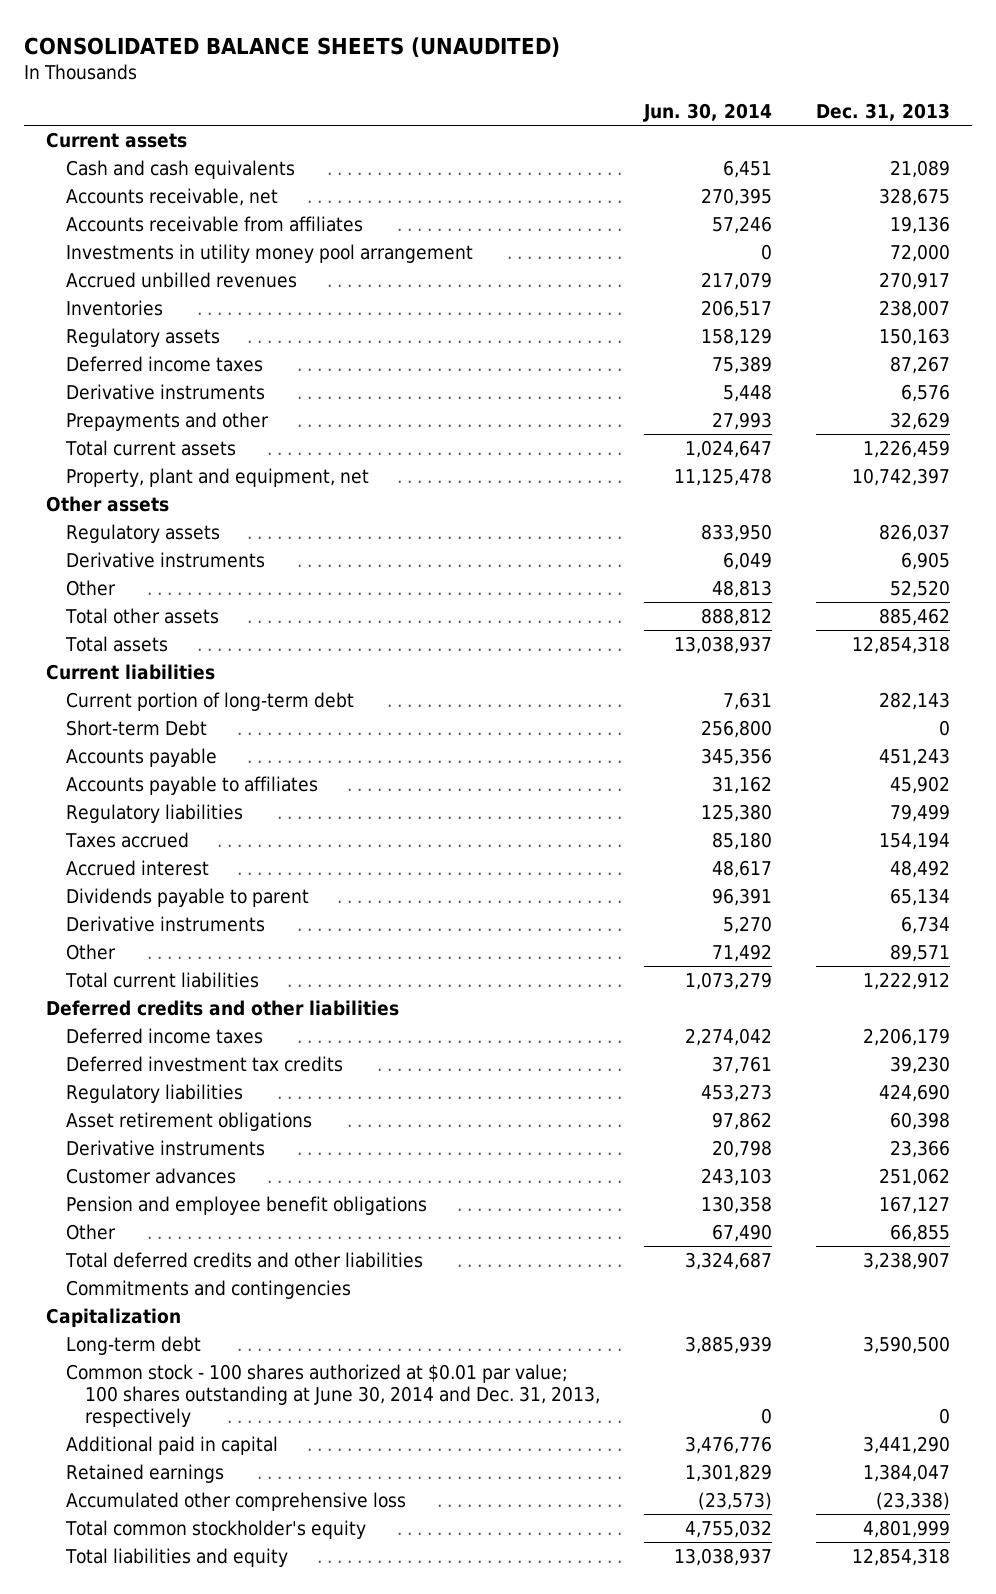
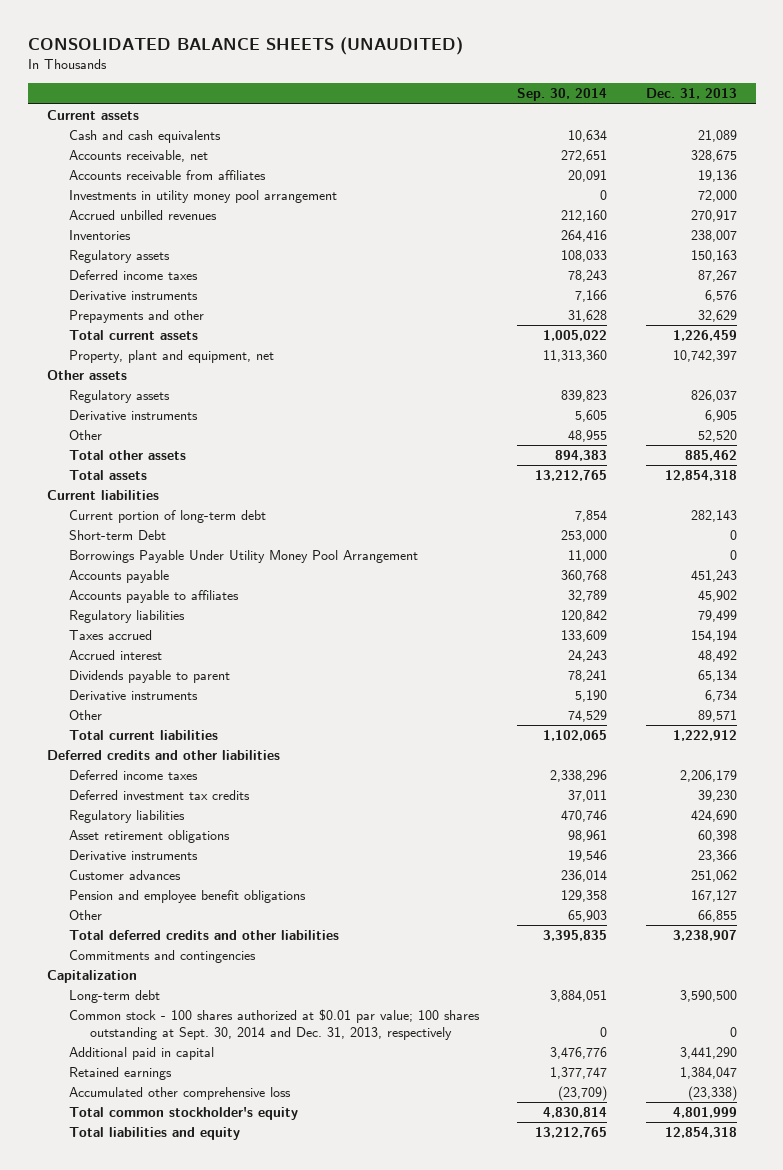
[642,103,772,123] Jun. 30, 2014 -> none
none -> [517,88,608,102] Sep. 30, 2014
none -> [68,550,418,564] Borrowings Payable Under Utility Money Pool Arrangement
[65,1363,601,1427] Common stock - 100 shares authorized at $0.01 par value; 100 shares outstanding at June 30, 2014 and Dec. 31, 2013, respectively -> [68,1009,480,1041] Common stock - 100 shares authorized at $0.01 par value; 100 shares outstanding at Sept. 30, 2014 and Dec. 31, 2013, respectively

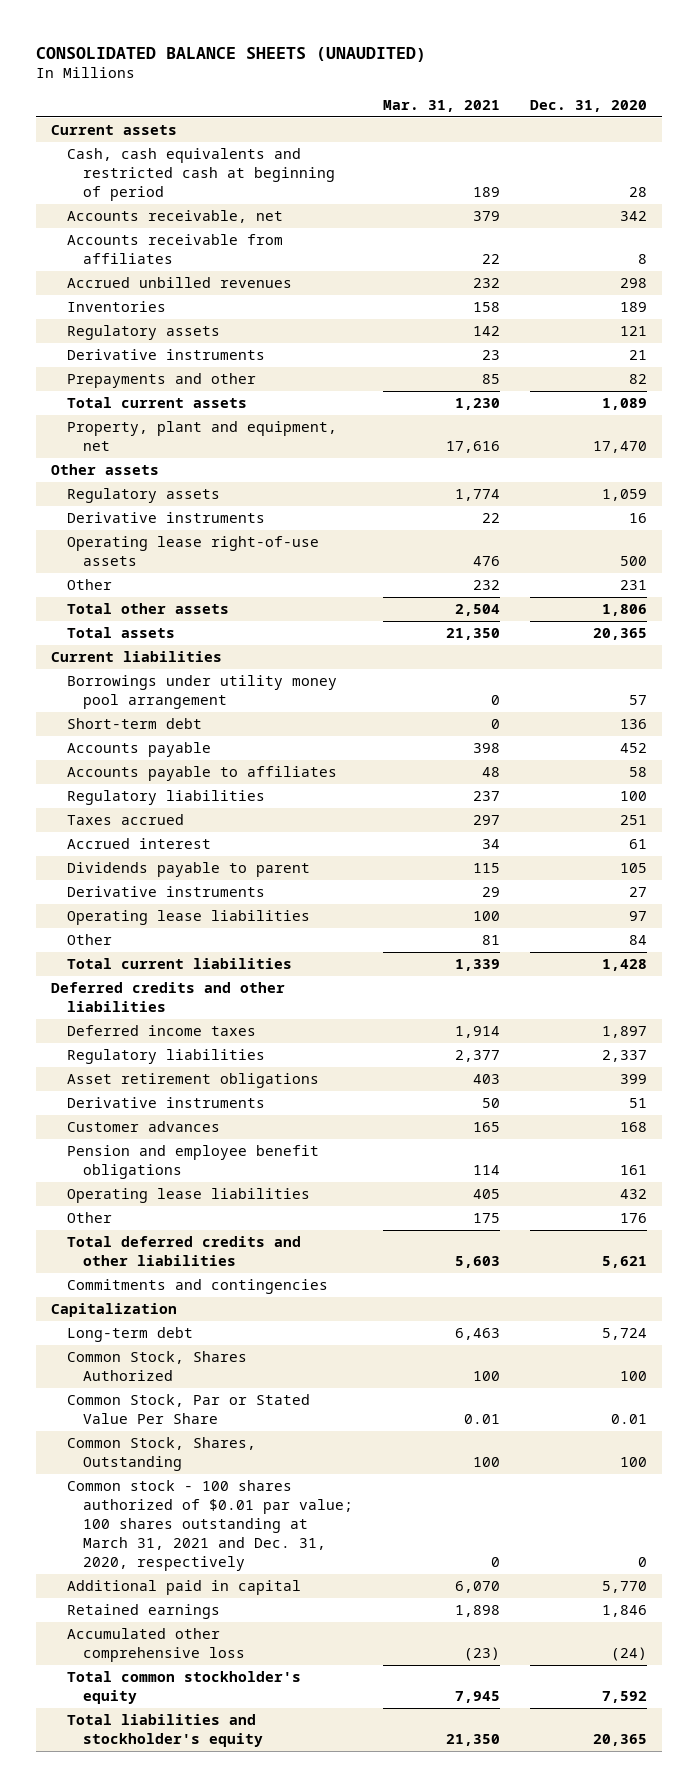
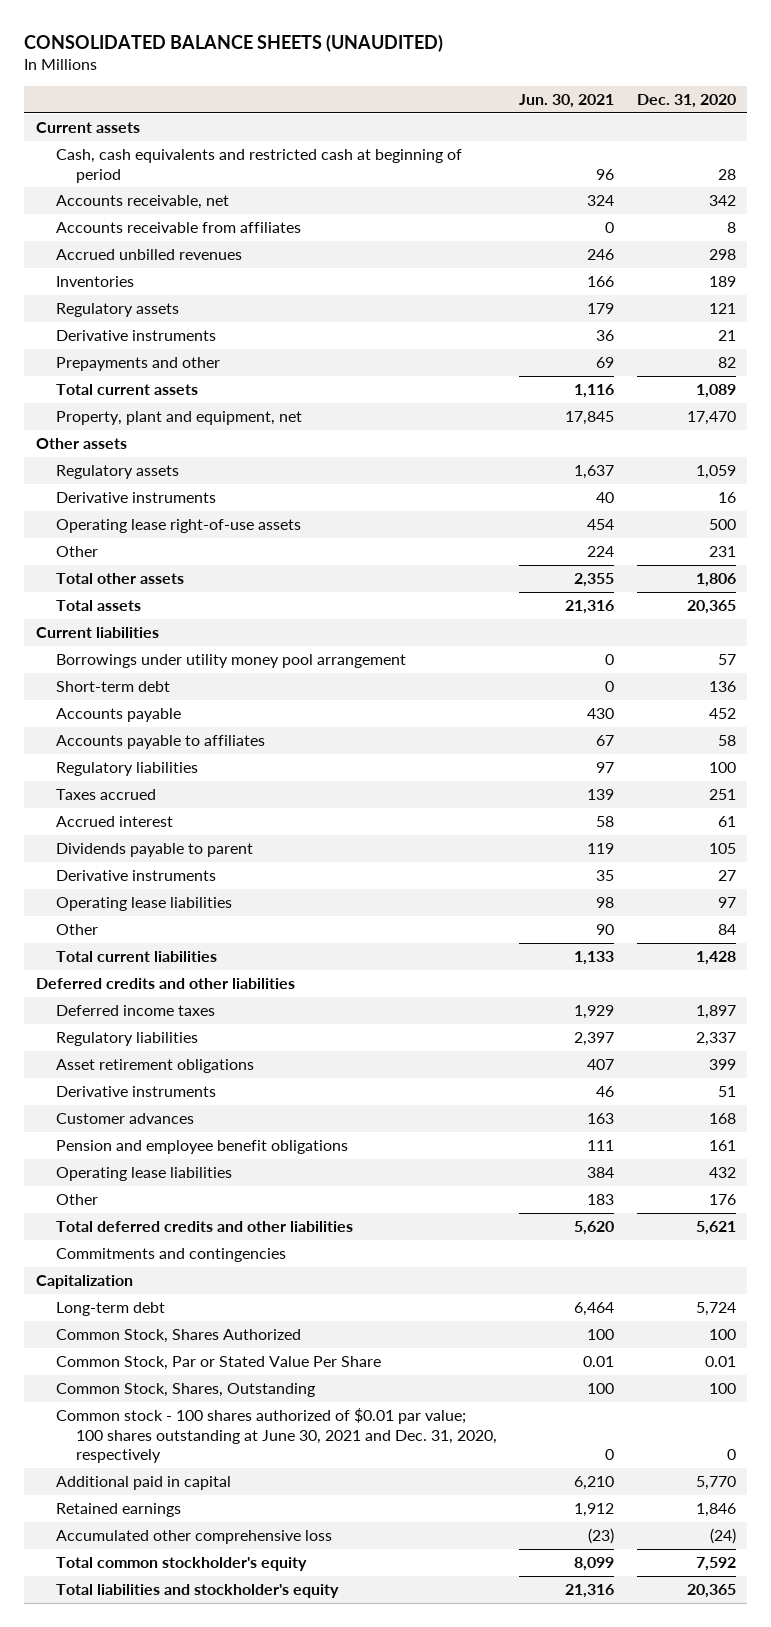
[383,99,501,112] Mar. 31, 2021 -> none
none -> [519,93,615,108] Jun. 30, 2021
[67,1480,354,1571] Common stock - 100 shares authorized of $0.01 par value; 100 shares outstanding at March 31, 2021 and Dec. 31, 2020, respectively -> [55,1408,498,1464] Common stock - 100 shares authorized of $0.01 par value; 100 shares outstanding at June 30, 2021 and Dec. 31, 2020, respectively

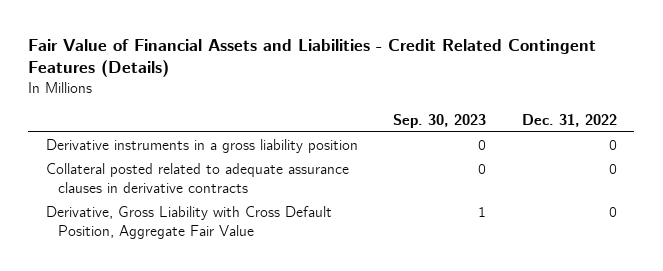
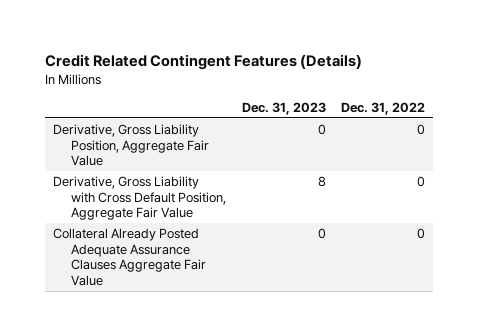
[28,38,597,78] Fair Value of Financial Assets and Liabilities - Credit Related Contingent Features (Details) -> [45,53,363,70] Credit Related Contingent Features (Details)
[393,113,487,128] Sep. 30, 2023 -> none
none -> [241,102,326,116] Dec. 31, 2023
[45,163,349,194] Collateral posted related to adequate assurance clauses in derivative contracts -> none
[45,139,358,154] Derivative instruments in a gross liability position -> [53,124,209,167] Derivative, Gross Liability Position, Aggregate Fair Value
none -> [53,228,206,287] Collateral Already Posted Adequate Assurance Clauses Aggregate Fair Value

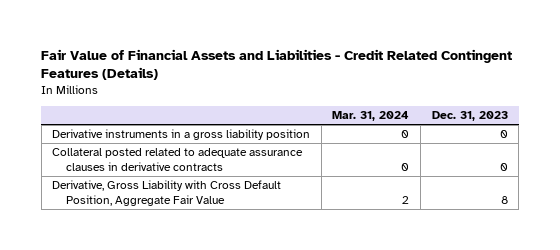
[45,53,363,70] Credit Related Contingent Features (Details) -> [41,48,513,81] Fair Value of Financial Assets and Liabilities - Credit Related Contingent Features (Details)
[341,102,426,116] Dec. 31, 2022 -> none
none -> [332,111,410,122] Mar. 31, 2024
[53,124,209,167] Derivative, Gross Liability Position, Aggregate Fair Value -> [52,129,311,141] Derivative instruments in a gross liability position
none -> [52,148,304,172] Collateral posted related to adequate assurance clauses in derivative contracts
[53,228,206,287] Collateral Already Posted Adequate Assurance Clauses Aggregate Fair Value -> none

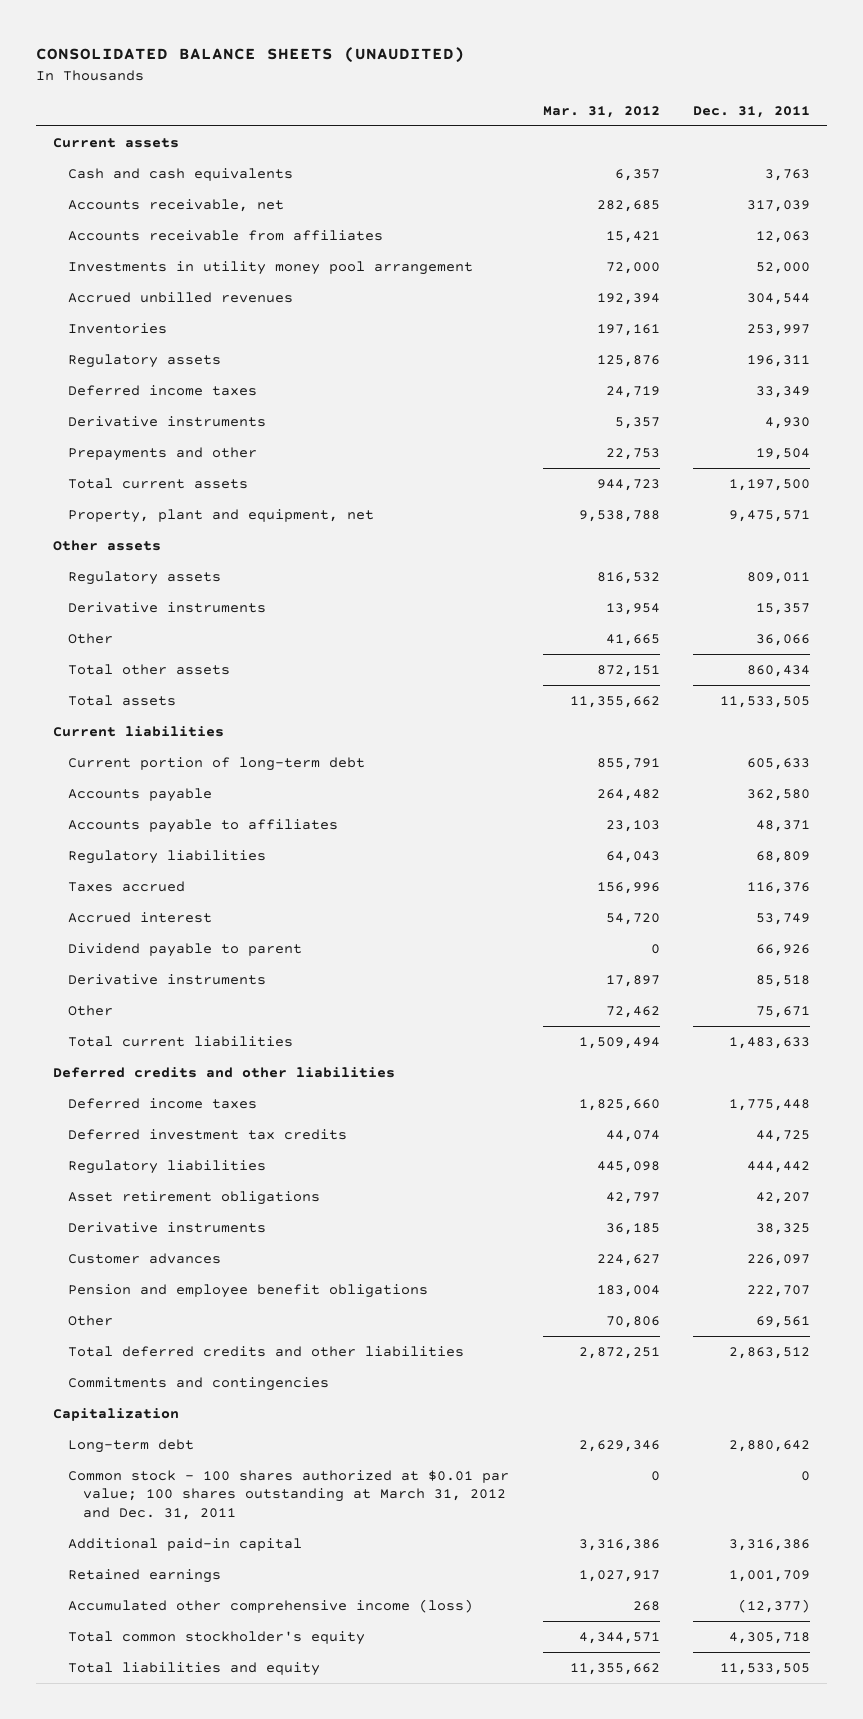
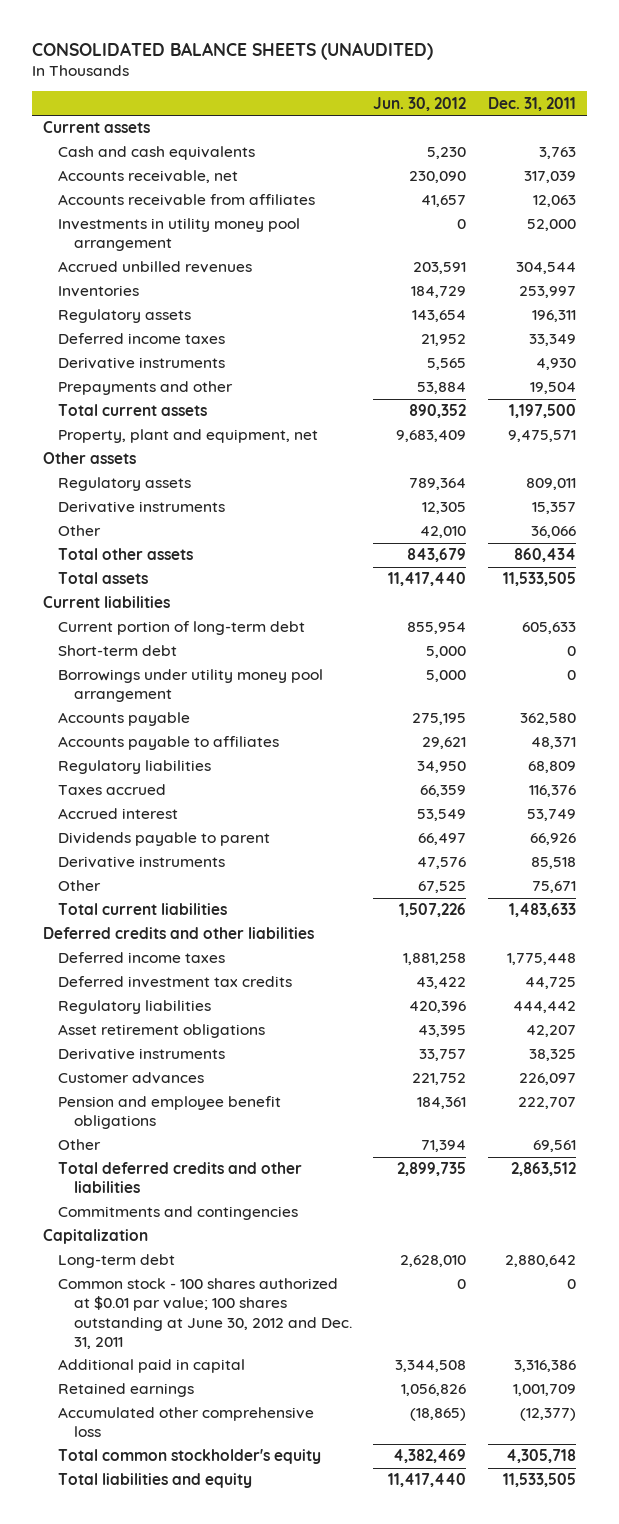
[542,105,660,118] Mar. 31, 2012 -> none
none -> [373,96,467,111] Jun. 30, 2012
none -> [58,645,178,657] Short-term debt
none -> [58,669,324,703] Borrowings under utility money pool arrangement
[67,942,302,957] Dividend payable to parent -> [58,832,271,847] Dividends payable to parent
[67,1469,509,1521] Common stock - 100 shares authorized at $0.01 par value; 100 shares outstanding at March 31, 2012 and Dec. 31, 2011 -> [58,1278,352,1349] Common stock - 100 shares authorized at $0.01 par value; 100 shares outstanding at June 30, 2012 and Dec. 31, 2011
[67,1537,302,1551] Additional paid-in capital -> [58,1359,246,1374] Additional paid in capital
[67,1598,473,1613] Accumulated other comprehensive income (loss) -> [58,1407,315,1438] Accumulated other comprehensive loss

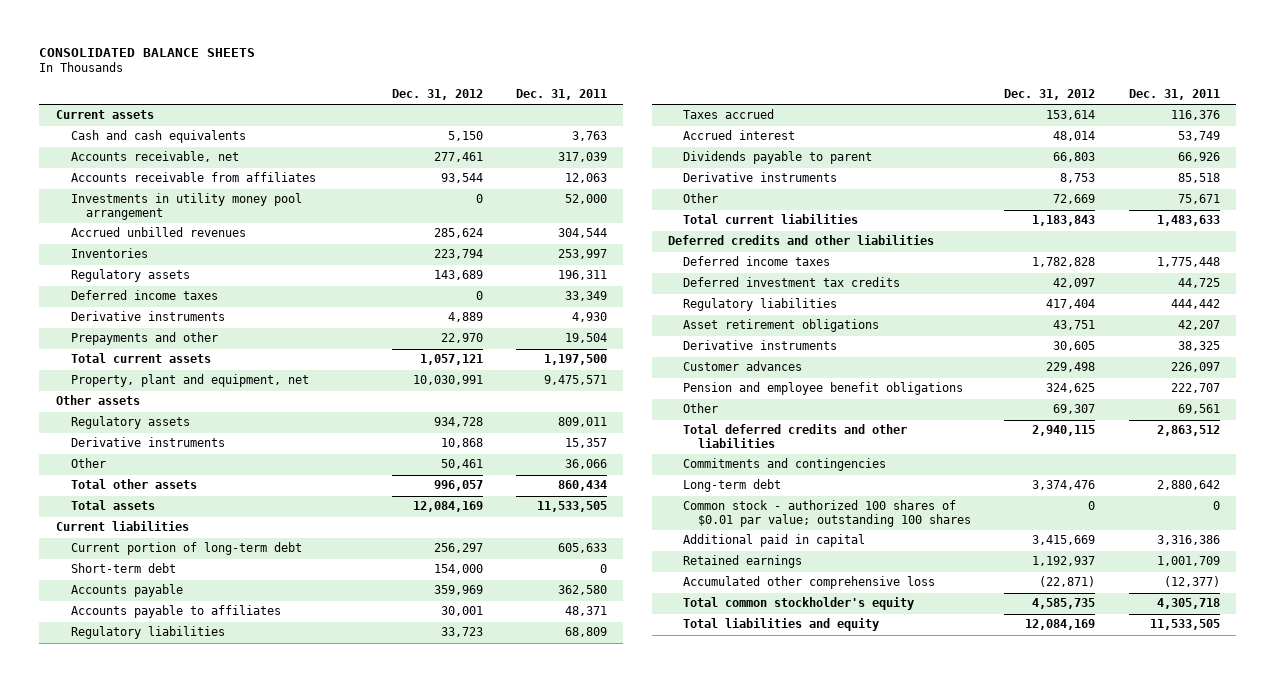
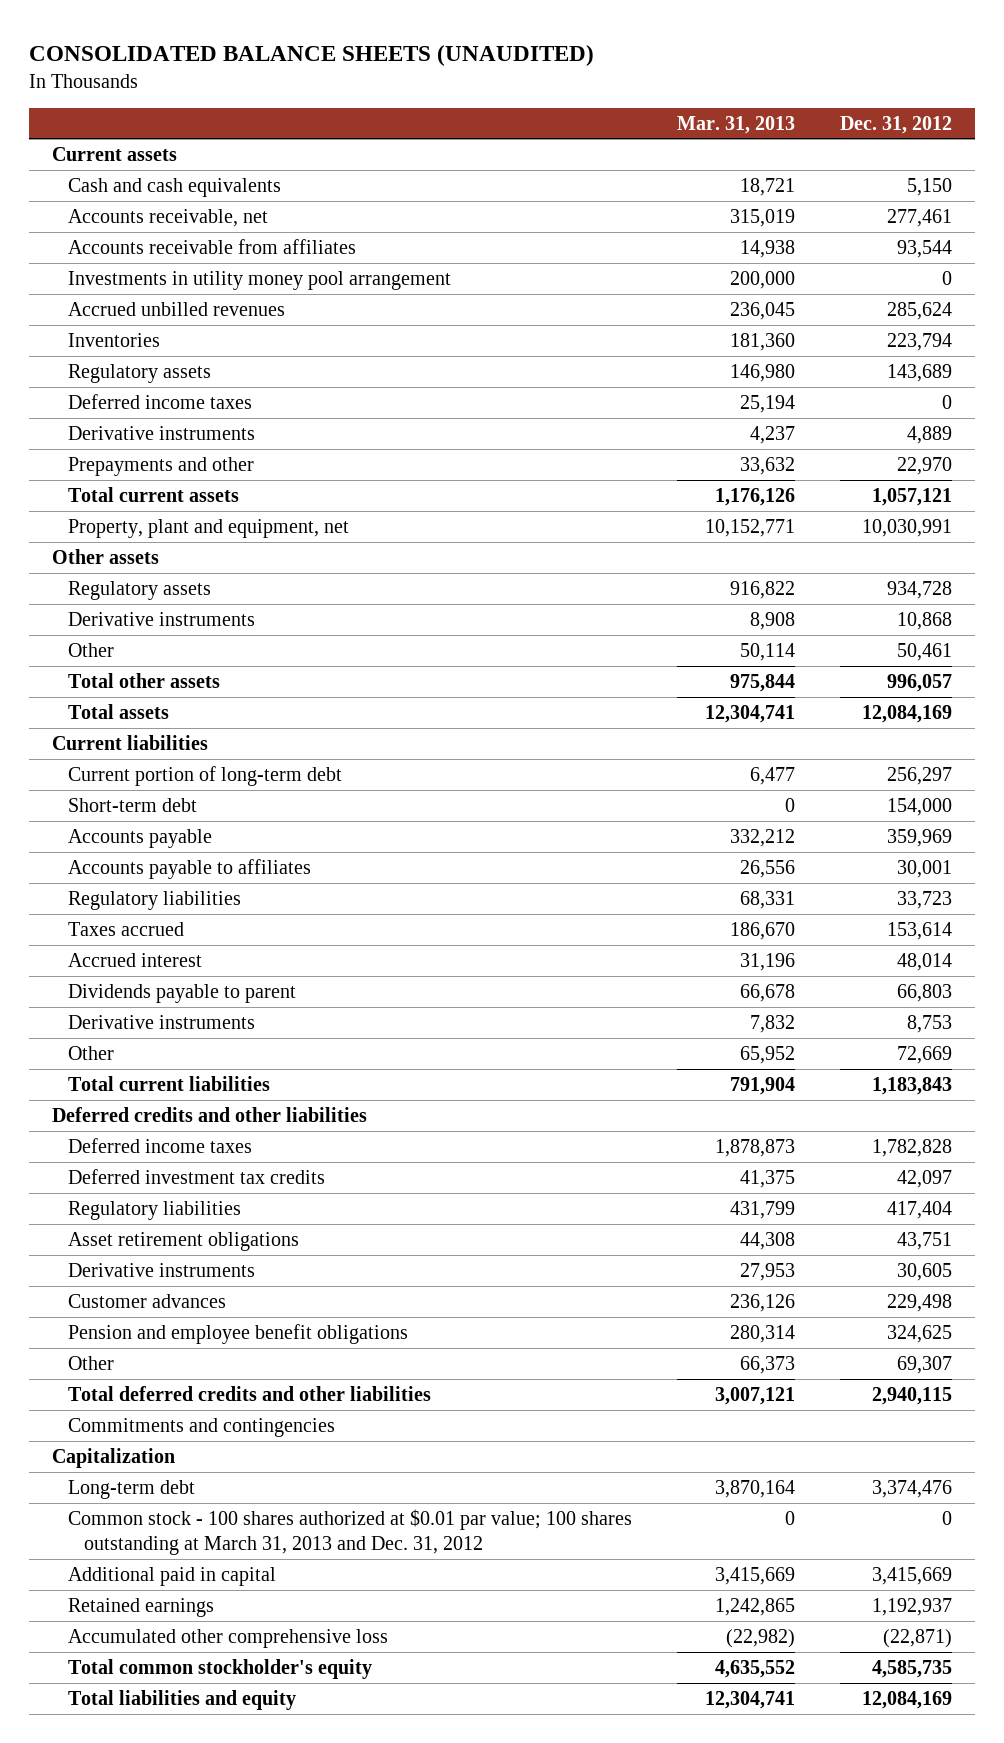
[39,47,256,57] CONSOLIDATED BALANCE SHEETS -> [29,44,595,66] CONSOLIDATED BALANCE SHEETS (UNAUDITED)
[515,88,607,100] Dec. 31, 2011 -> none
none -> [677,115,796,134] Mar. 31, 2013
none -> [51,1447,175,1468] Capitalization
[683,500,972,528] Common stock - authorized 100 shares of $0.01 par value; outstanding 100 shares -> [67,1508,632,1556] Common stock - 100 shares authorized at $0.01 par value; 100 shares outstanding at March 31, 2013 and Dec. 31, 2012

